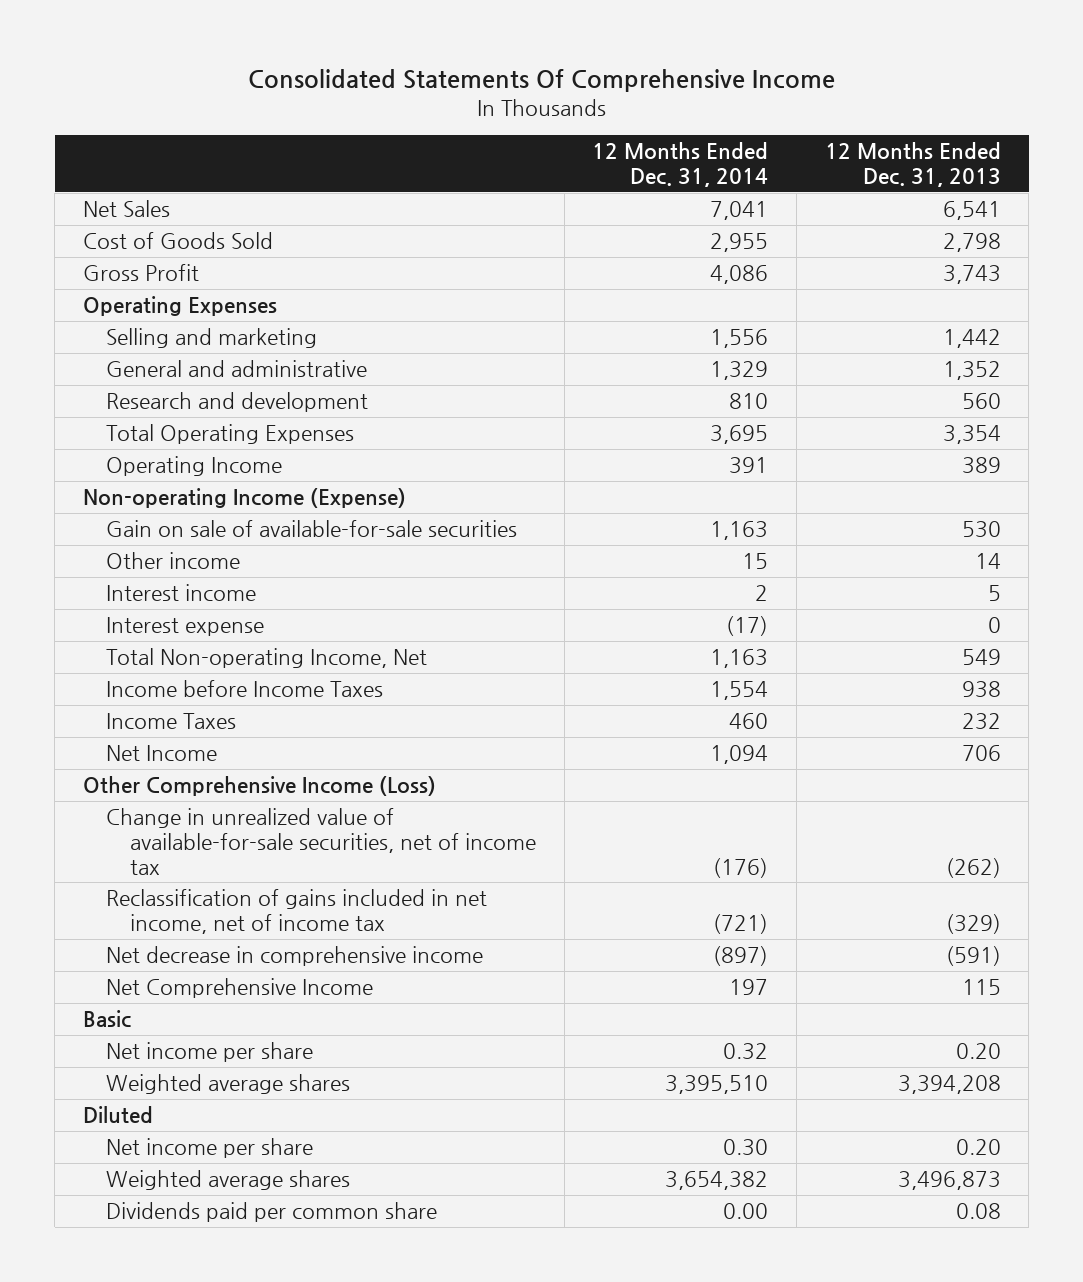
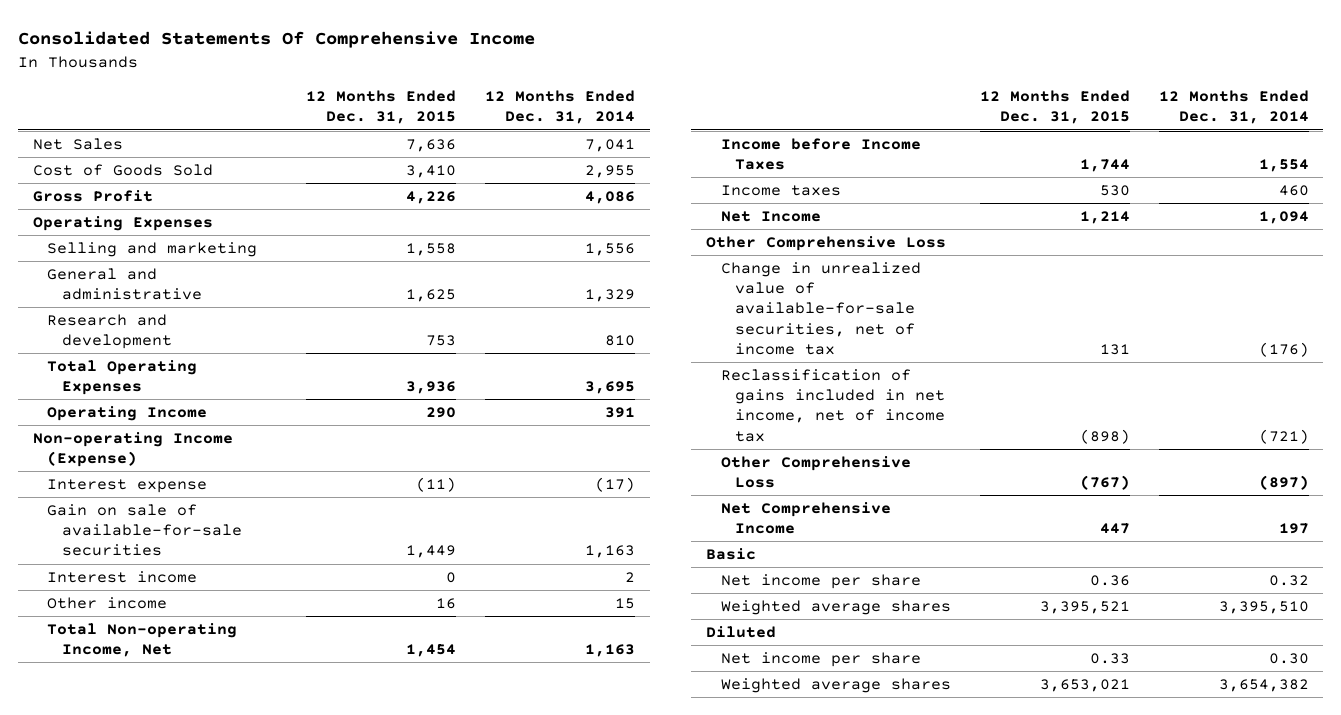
[824,142,1001,188] 12 Months Ended Dec. 31, 2013 -> none
none -> [306,90,457,125] 12 Months Ended Dec. 31, 2015
[106,617,265,637] Interest expense -> [47,478,208,493] Interest expense
[106,552,241,570] Other income -> [47,596,168,609] Other income
[106,713,237,730] Income Taxes -> [720,184,841,196] Income taxes
[82,776,436,797] Other Comprehensive Income (Loss) -> [705,235,946,251] Other Comprehensive Loss
[106,946,484,967] Net decrease in comprehensive income -> [720,455,911,489] Other Comprehensive Loss
[106,1202,438,1223] Dividends paid per common share -> none

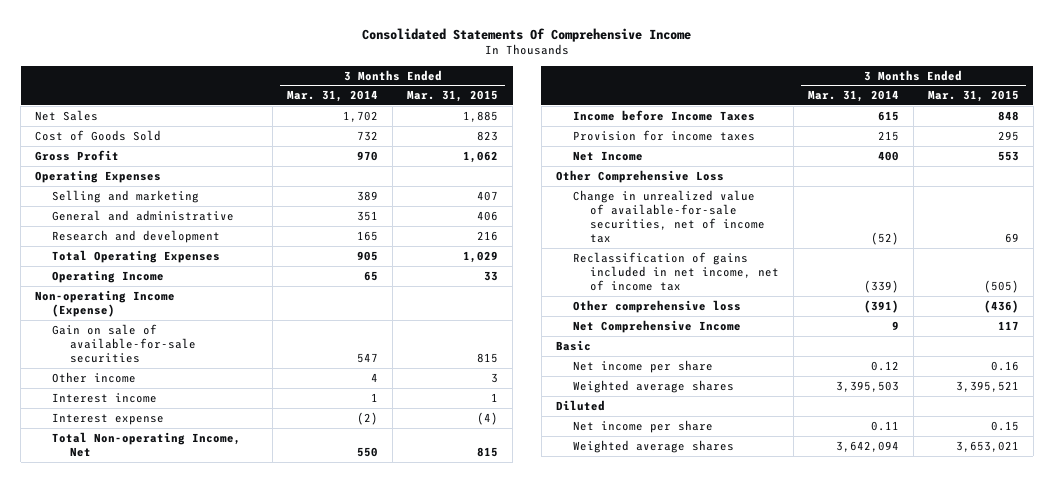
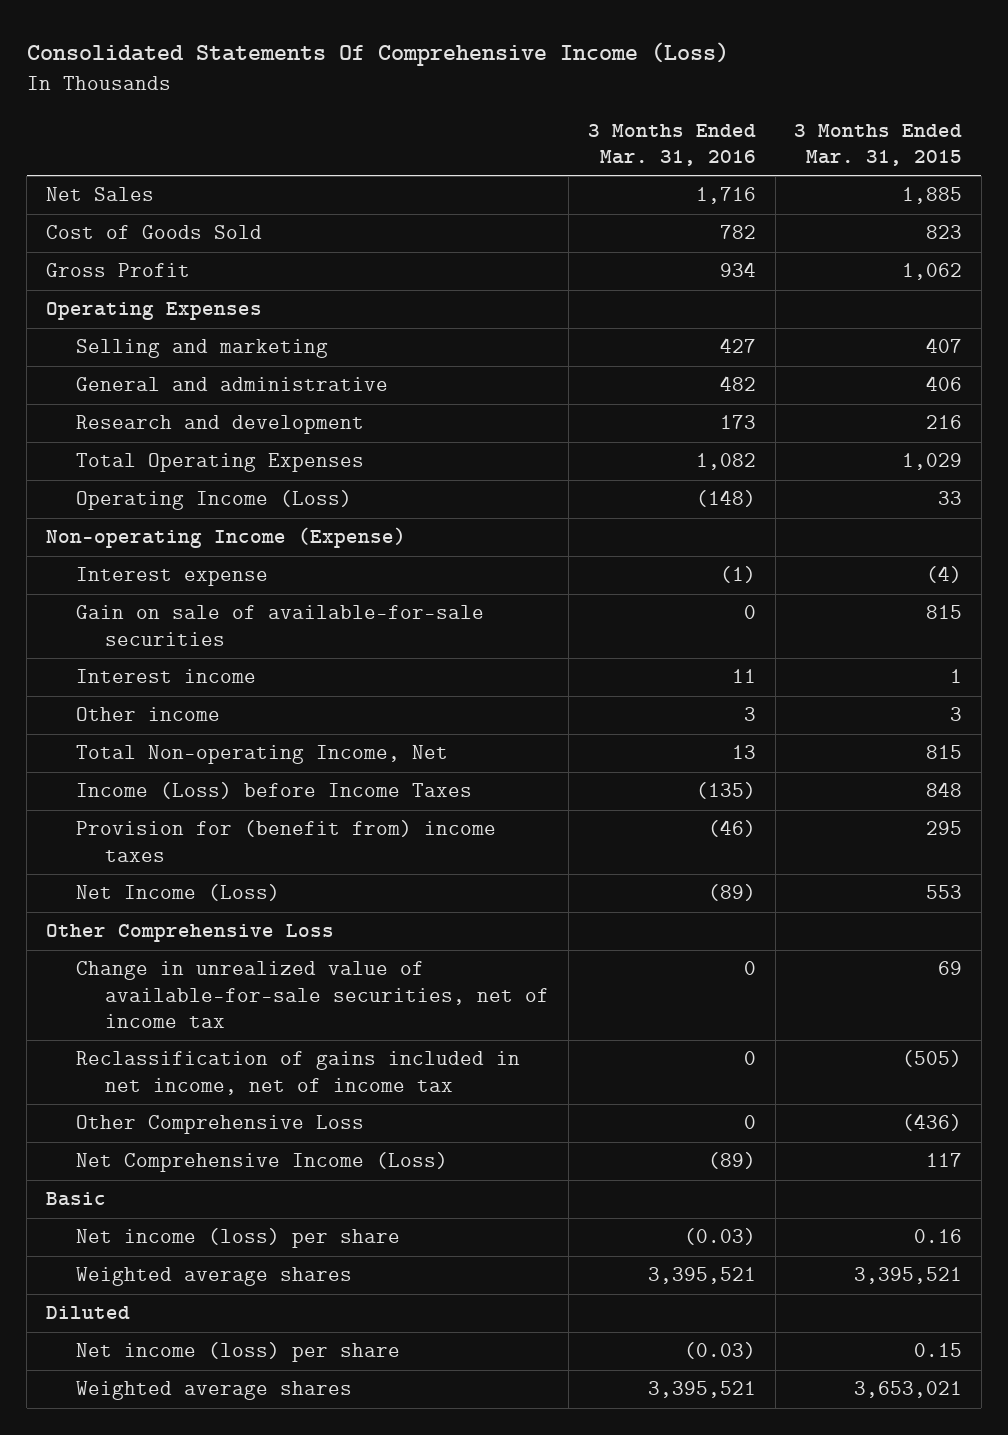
[361,27,691,42] Consolidated Statements Of Comprehensive Income -> [26,42,729,67] Consolidated Statements Of Comprehensive Income (Loss)
[287,90,379,103] Mar. 31, 2014 -> none
none -> [587,123,756,166] 3 Months Ended Mar. 31, 2016
[52,269,165,283] Operating Income -> [75,490,352,511] Operating Income (Loss)
[52,412,165,425] Interest expense -> [75,567,268,587] Interest expense
[52,371,137,383] Other income -> [75,707,220,722] Other income
[572,109,755,121] Income before Income Taxes -> [75,782,472,800] Income (Loss) before Income Taxes
[572,129,755,141] Provision for income taxes -> [75,820,496,862] Provision for (benefit from) income taxes
[572,150,643,161] Net Income -> [75,884,280,902] Net Income (Loss)
[572,299,741,313] Other comprehensive loss -> [75,1115,364,1135] Other Comprehensive Loss
[572,319,741,333] Net Comprehensive Income -> [75,1152,448,1173] Net Comprehensive Income (Loss)
[572,359,713,373] Net income per share -> [75,1228,400,1249] Net income (loss) per share
[572,419,713,433] Net income per share -> [75,1342,400,1363] Net income (loss) per share

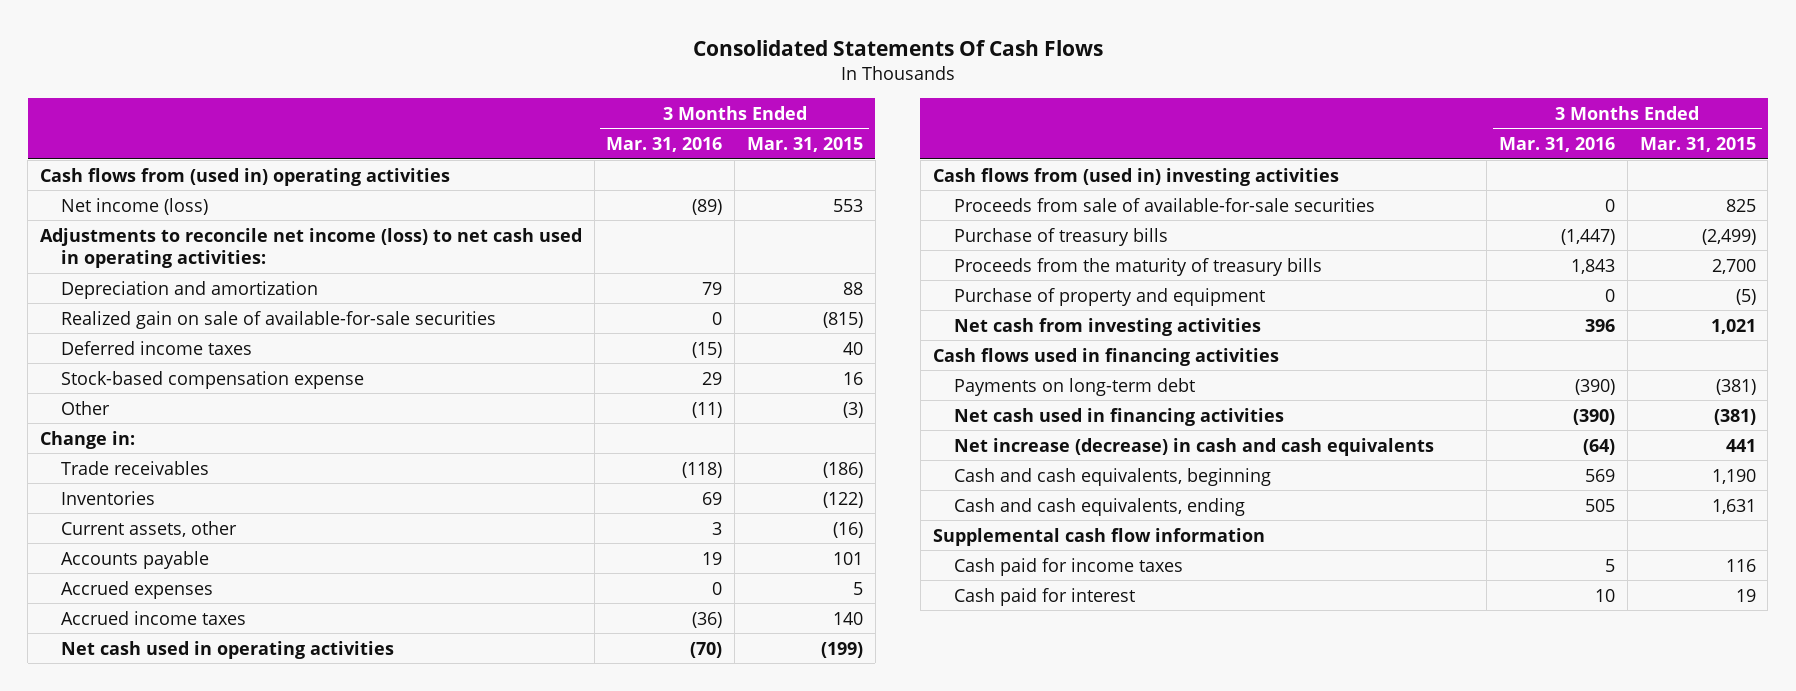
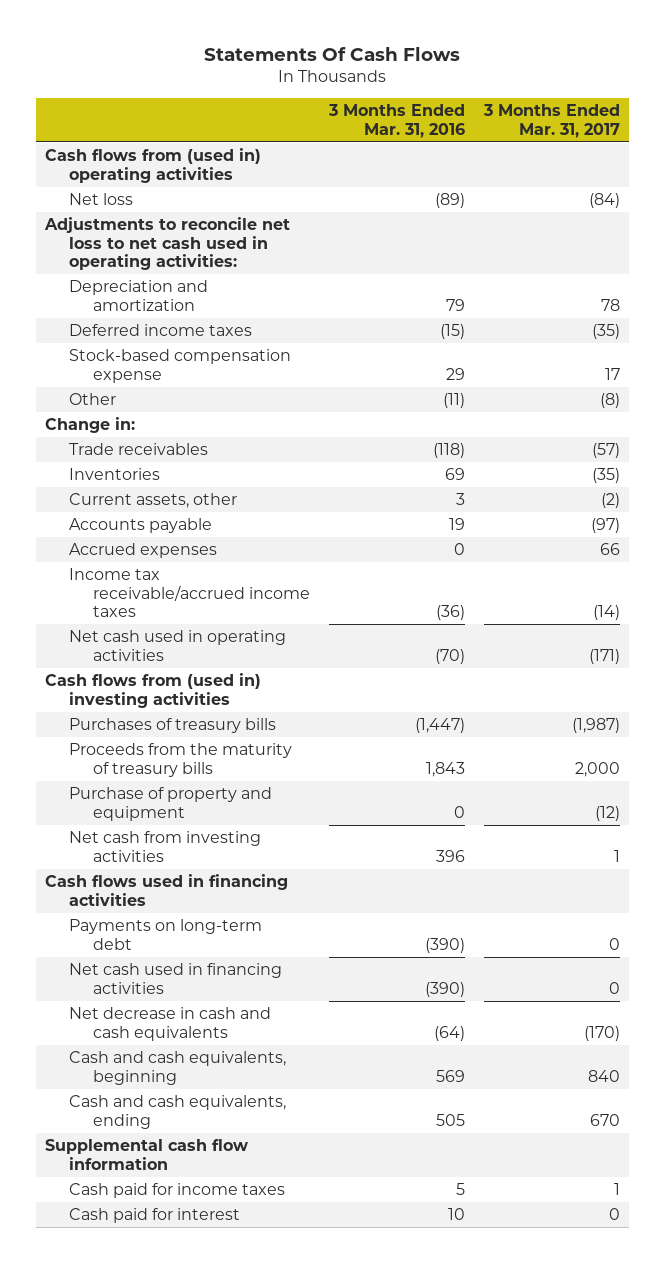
[692,39,1103,56] Consolidated Statements Of Cash Flows -> [204,46,461,61] Statements Of Cash Flows
[746,137,863,153] Mar. 31, 2015 -> none
none -> [482,104,620,138] 3 Months Ended Mar. 31, 2017
[61,197,209,215] Net income (loss) -> [69,193,134,206] Net loss
[39,227,582,269] Adjustments to reconcile net income (loss) to net cash used in operating activities: -> [44,217,291,271] Adjustments to reconcile net loss to net cash used in operating activities:
[61,310,497,329] Realized gain on sale of available-for-sale securities -> none
[61,610,247,625] Accrued income taxes -> [69,568,311,618] Income tax receivable/accrued income taxes
[953,197,1375,212] Proceeds from sale of available-for-sale securities -> none
[953,227,1168,246] Purchase of treasury bills -> [69,718,277,734] Purchases of treasury bills
[953,437,1434,456] Net increase (decrease) in cash and cash equivalents -> [69,1007,272,1041] Net decrease in cash and cash equivalents

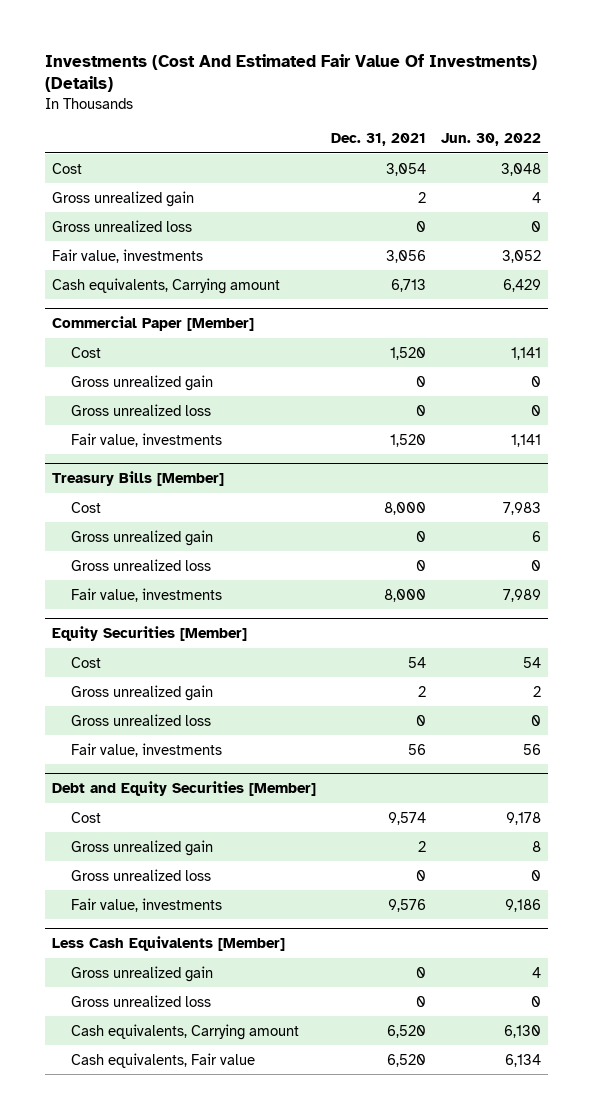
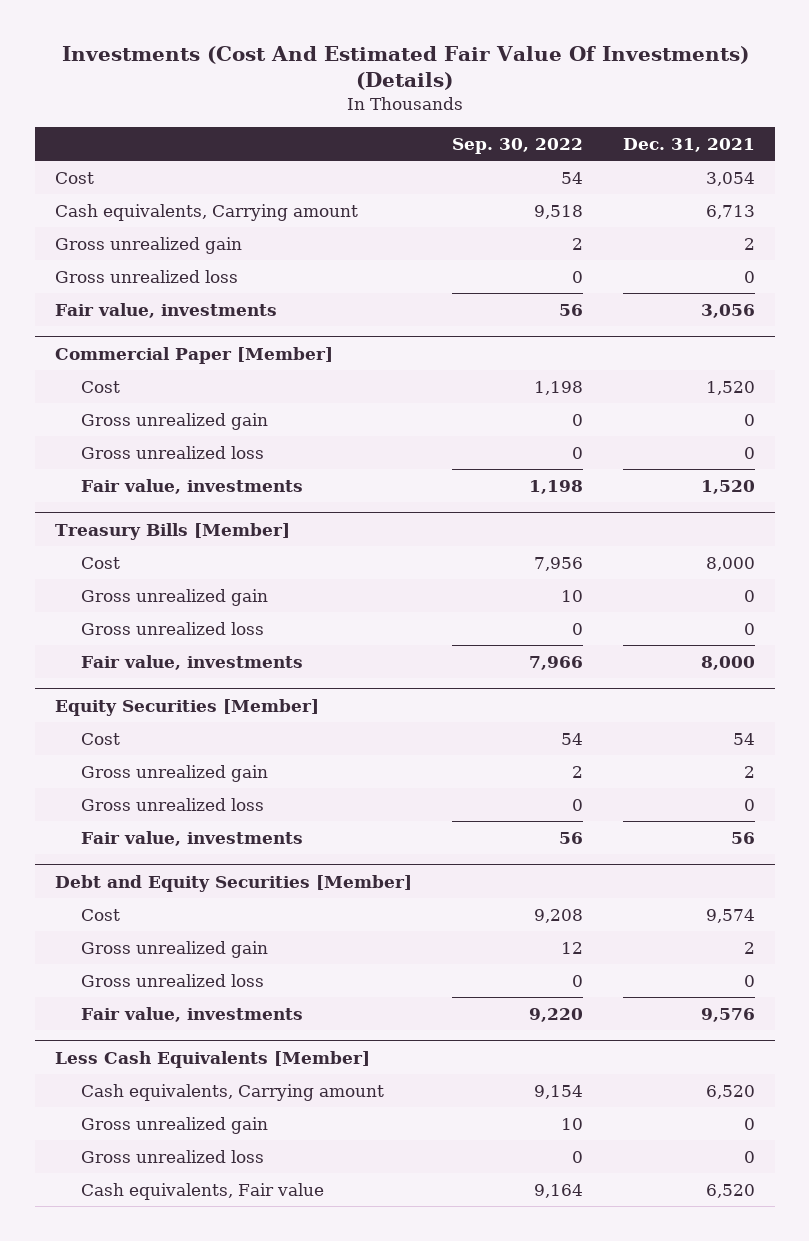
[440,132,541,146] Jun. 30, 2022 -> none
none -> [451,137,583,154] Sep. 30, 2022
[52,277,281,294] Cash equivalents, Carrying amount -> [54,203,358,221] Cash equivalents, Carrying amount
[71,1023,300,1040] Cash equivalents, Carrying amount -> [80,1083,384,1101] Cash equivalents, Carrying amount

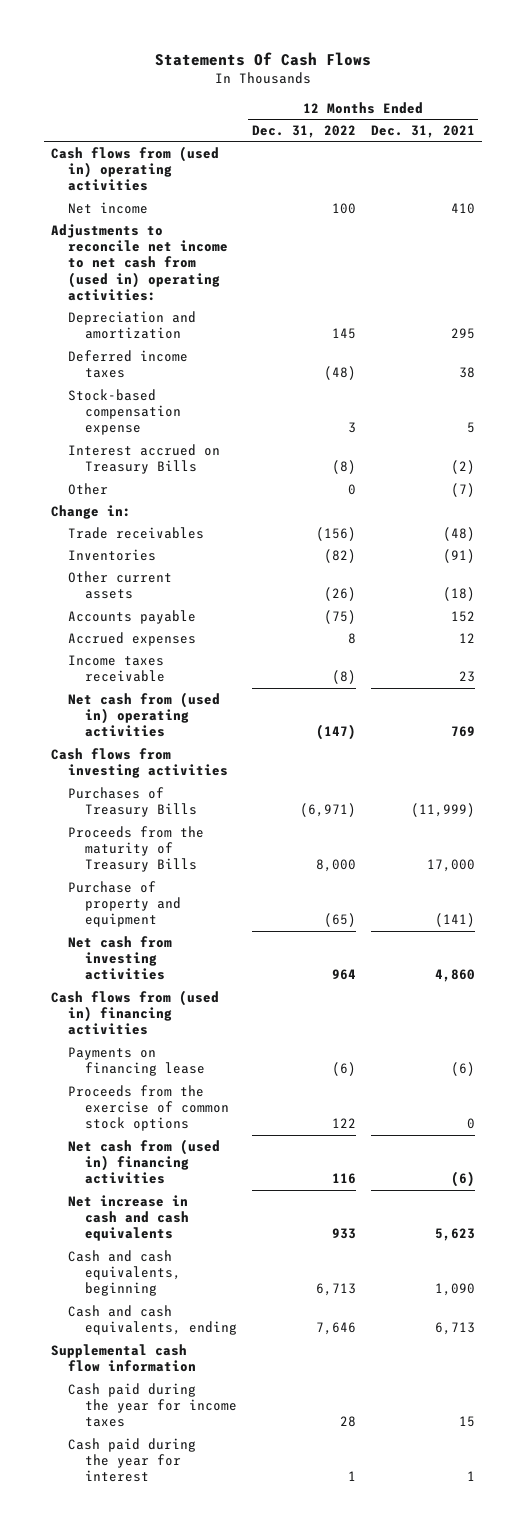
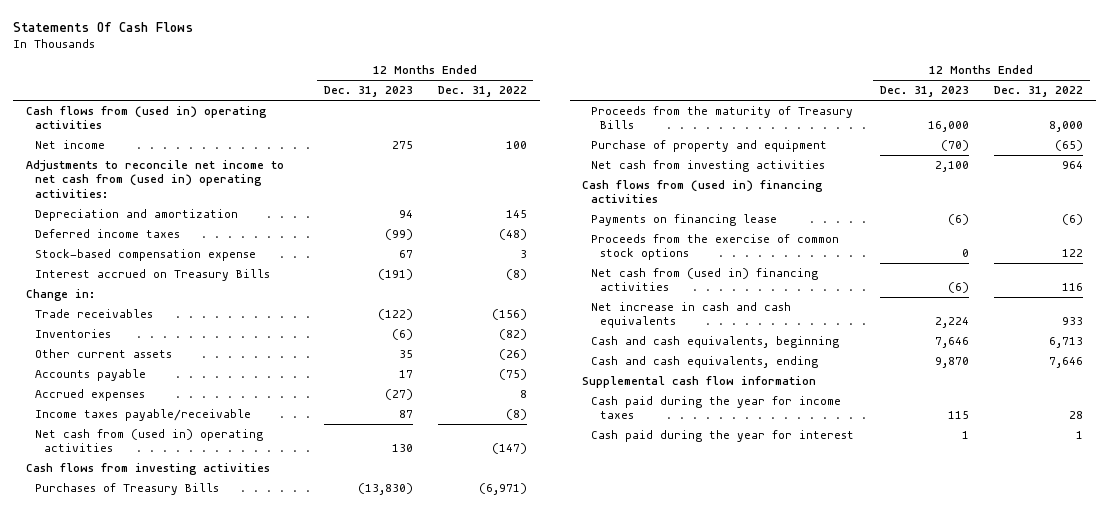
[370,125,475,139] Dec. 31, 2021 -> none
none -> [323,86,413,98] Dec. 31, 2023
[68,482,109,495] Other -> none
[68,654,166,683] Income taxes receivable -> [35,409,252,422] Income taxes payable/receivable

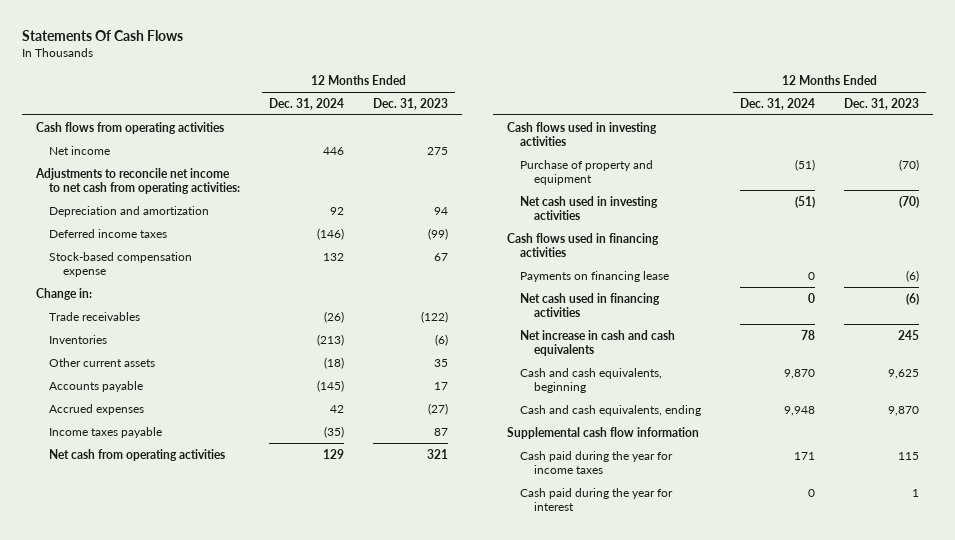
[438,86,528,98] Dec. 31, 2022 -> none
none -> [269,97,345,110] Dec. 31, 2024
[26,106,268,130] Cash flows from (used in) operating activities -> [36,121,225,134] Cash flows from operating activities
[26,160,285,198] Adjustments to reconcile net income to net cash from (used in) operating activities: -> [35,167,241,194] Adjustments to reconcile net income to net cash from operating activities:
[35,269,271,282] Interest accrued on Treasury Bills -> none
[35,483,220,496] Purchases of Treasury Bills -> none
[591,106,854,130] Proceeds from the maturity of Treasury Bills -> none
[35,409,252,422] Income taxes payable/receivable -> [49,426,163,438] Income taxes payable
[35,429,264,453] Net cash from (used in) operating activities -> [49,448,226,461] Net cash from operating activities
[391,444,413,453] 130 -> [427,448,449,459] 321
[26,463,271,476] Cash flows from investing activities -> [507,121,658,146] Cash flows used in investing activities
[591,160,826,173] Net cash from investing activities -> [520,195,659,220] Net cash used in investing activities
[934,161,969,173] 2,100 -> [898,195,919,208] (70)
[582,180,824,204] Cash flows from (used in) financing activities -> [507,232,660,257] Cash flows used in financing activities
[591,234,840,261] Proceeds from the exercise of common stock options -> none
[591,268,819,292] Net cash from (used in) financing activities -> [520,292,661,317] Net cash used in financing activities
[934,317,969,329] 2,224 -> [897,329,919,340] 245
[934,337,969,349] 7,646 -> [887,368,919,379] 9,625

